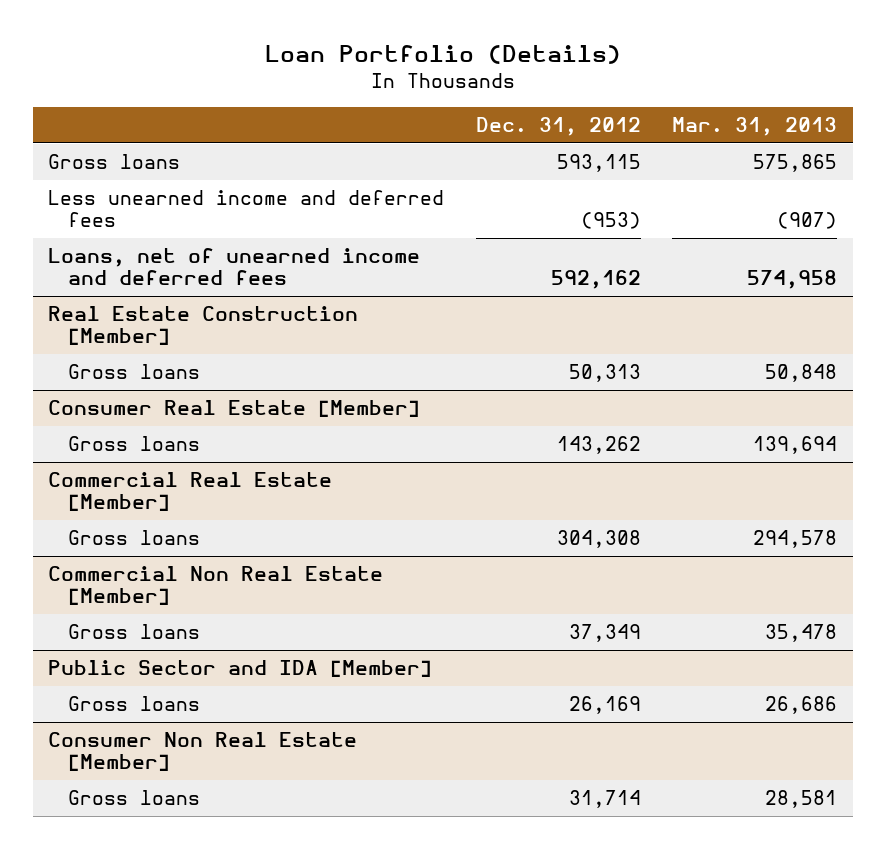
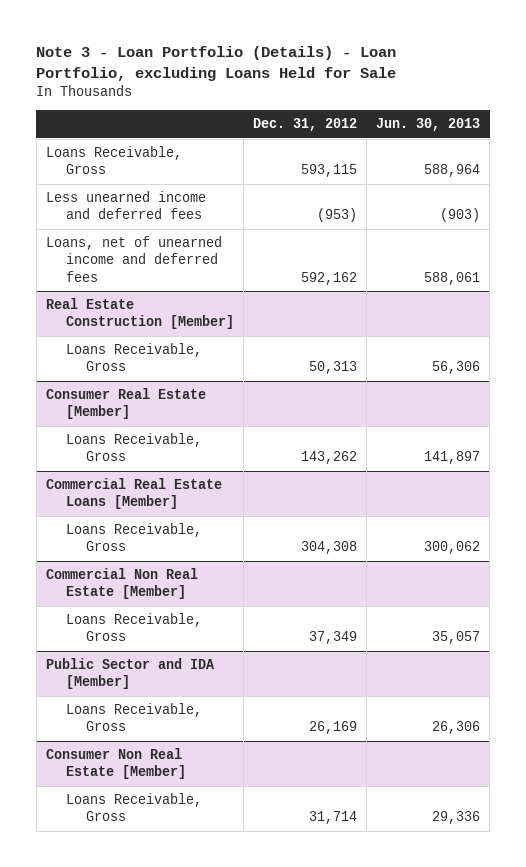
[264,45,621,65] Loan Portfolio (Details) -> [36,46,397,82] Note 3 - Loan Portfolio (Details) - Loan Portfolio, excluding Loans Held for Sale
[672,117,838,137] Mar. 31, 2013 -> none
none -> [376,118,481,132] Jun. 30, 2013
[48,154,181,170] Gross loans -> [45,146,182,175] Loans Receivable, Gross
[67,364,200,380] Gross loans -> [65,343,202,372] Loans Receivable, Gross
[67,436,200,452] Gross loans -> [65,433,202,462] Loans Receivable, Gross
[48,472,333,512] Commercial Real Estate [Member] -> [45,478,222,510] Commercial Real Estate Loans [Member]
[67,530,200,546] Gross loans -> [65,523,202,552] Loans Receivable, Gross
[67,624,200,640] Gross loans -> [65,613,202,642] Loans Receivable, Gross
[67,696,200,712] Gross loans -> [65,703,202,732] Loans Receivable, Gross
[67,790,200,806] Gross loans -> [65,793,202,822] Loans Receivable, Gross

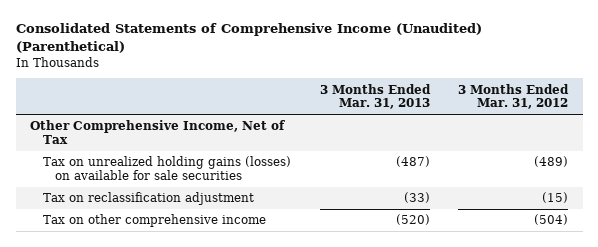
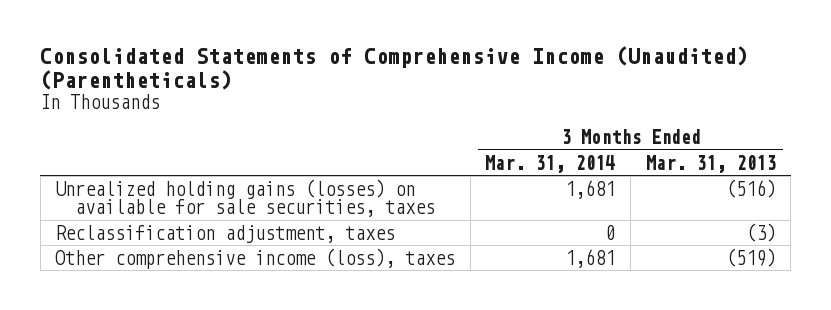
[15,23,482,54] Consolidated Statements of Comprehensive Income (Unaudited) (Parenthetical) -> [40,46,749,91] Consolidated Statements of Comprehensive Income (Unaudited) (Parentheticals)
[458,83,570,110] 3 Months Ended Mar. 31, 2012 -> none
none -> [485,154,616,173] Mar. 31, 2014
[29,120,285,144] Other Comprehensive Income, Net of Tax -> none
[42,156,291,180] Tax on unrealized holding gains (losses) on available for sale securities -> [55,178,436,218] Unrealized holding gains (losses) on available for sale securities, taxes
[395,156,430,168] (487) -> [725,178,776,198] (516)
[42,192,254,206] Tax on reclassification adjustment -> [55,224,396,243] Reclassification adjustment, taxes
[403,192,430,204] (33) -> [745,222,776,242] (3)
[42,214,266,228] Tax on other comprehensive income -> [55,247,456,269] Other comprehensive income (loss), taxes
[395,214,430,226] (520) -> [725,247,776,267] (519)

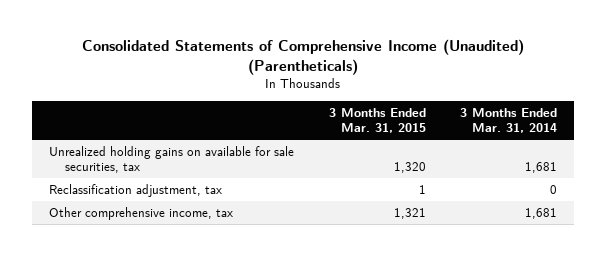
[645,154,776,173] Mar. 31, 2013 -> none
none -> [328,108,426,133] 3 Months Ended Mar. 31, 2015
[55,178,436,218] Unrealized holding gains (losses) on available for sale securities, taxes -> [48,146,294,173] Unrealized holding gains on available for sale securities, tax
[55,224,396,243] Reclassification adjustment, taxes -> [48,184,222,198] Reclassification adjustment, tax
[55,247,456,269] Other comprehensive income (loss), taxes -> [48,207,233,221] Other comprehensive income, tax

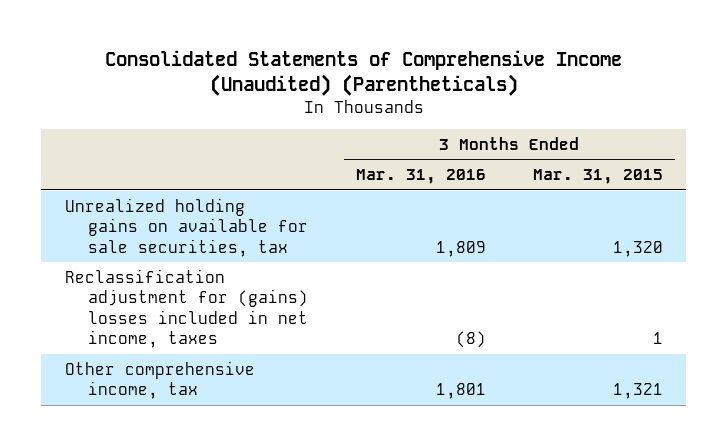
[460,108,558,133] 3 Months Ended Mar. 31, 2014 -> none
none -> [355,169,486,185] Mar. 31, 2016
[48,184,222,198] Reclassification adjustment, tax -> [64,268,309,349] Reclassification adjustment for (gains) losses included in net income, taxes

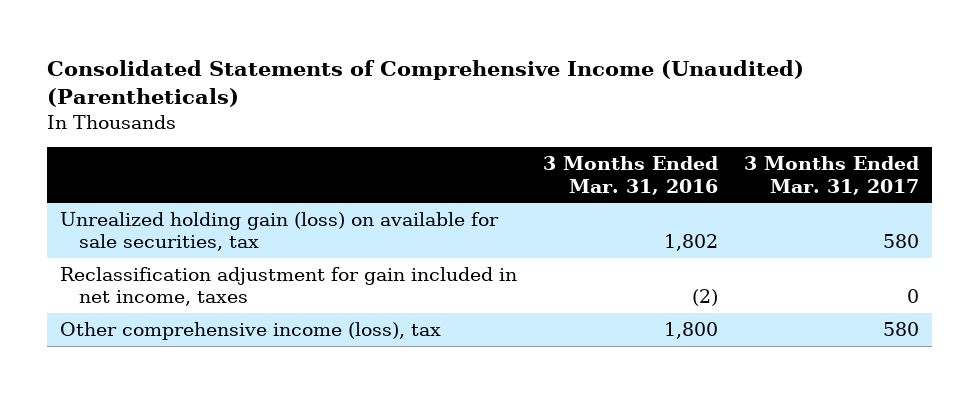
[532,169,663,185] Mar. 31, 2015 -> none
none -> [743,156,919,195] 3 Months Ended Mar. 31, 2017
[64,197,309,257] Unrealized holding gains on available for sale securities, tax -> [59,212,499,252] Unrealized holding gain (loss) on available for sale securities, tax
[435,240,486,257] 1,809 -> [663,234,718,252] 1,802
[64,268,309,349] Reclassification adjustment for (gains) losses included in net income, taxes -> [59,267,517,307] Reclassification adjustment for gain included in net income, taxes
[455,331,486,349] (8) -> [691,289,718,307] (2)
[64,360,255,400] Other comprehensive income, tax -> [59,322,441,341] Other comprehensive income (loss), tax
[435,383,486,400] 1,801 -> [663,322,718,340] 1,800

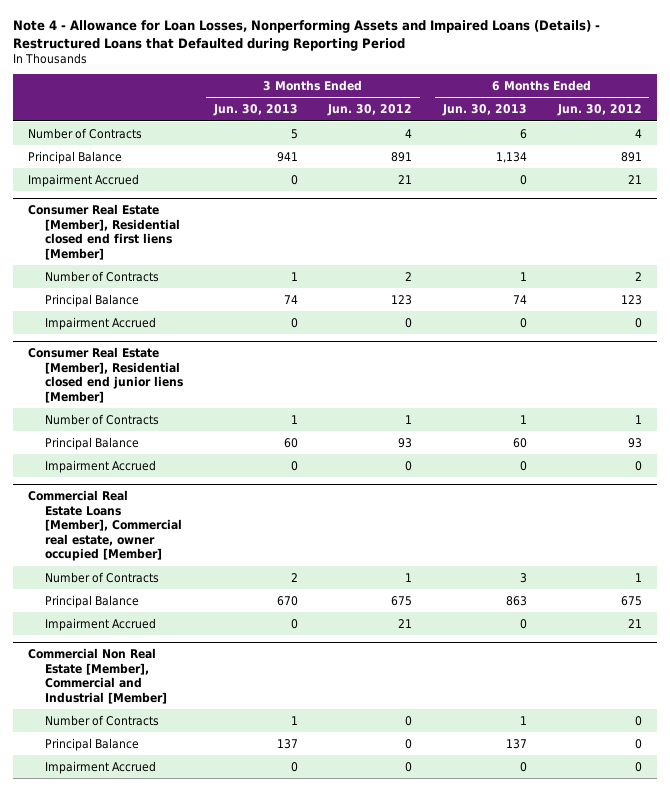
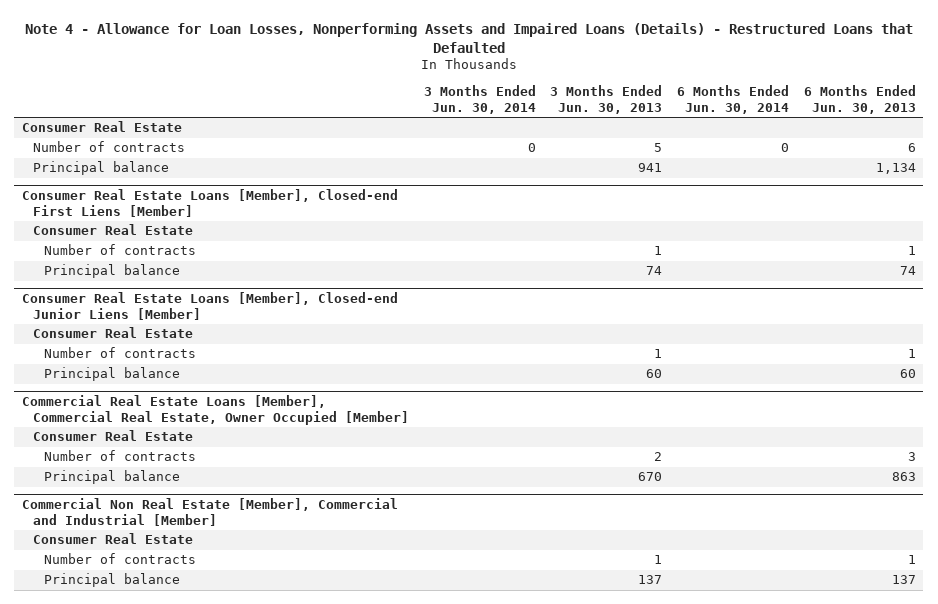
[12,20,600,51] Note 4 - Allowance for Loan Losses, Nonperforming Assets and Impaired Loans (Details) - Restructured Loans that Defaulted during Reporting Period -> [24,22,913,53] Note 4 - Allowance for Loan Losses, Nonperforming Assets and Impaired Loans (Details) - Restructured Loans that Defaulted
[327,104,413,117] Jun. 30, 2012 -> none
[556,104,642,117] Jun. 30, 2012 -> none
none -> [423,85,536,115] 3 Months Ended Jun. 30, 2014
none -> [677,85,790,115] 6 Months Ended Jun. 30, 2014
[27,173,139,187] Impairment Accrued -> none
[45,316,157,330] Impairment Accrued -> none
[45,459,157,473] Impairment Accrued -> none
[45,617,157,631] Impairment Accrued -> none
none -> [21,121,182,133] Consumer Real Estate
[27,127,142,139] Number of Contracts -> [32,141,185,153] Number of contracts
[27,150,122,164] Principal Balance -> [32,161,169,176] Principal balance
[27,204,181,260] Consumer Real Estate [Member], Residential closed end first liens [Member] -> [21,189,398,218] Consumer Real Estate Loans [Member], Closed-end First Liens [Member]
none -> [32,224,193,236] Consumer Real Estate
[45,270,160,282] Number of Contracts -> [44,244,197,256] Number of contracts
[45,293,140,307] Principal Balance -> [44,264,181,279] Principal balance
[27,347,184,403] Consumer Real Estate [Member], Residential closed end junior liens [Member] -> [21,292,398,321] Consumer Real Estate Loans [Member], Closed-end Junior Liens [Member]
none -> [32,327,193,339] Consumer Real Estate
[45,413,160,425] Number of Contracts -> [44,347,197,359] Number of contracts
[45,436,140,450] Principal Balance -> [44,367,181,382] Principal balance
[27,490,183,562] Commercial Real Estate Loans [Member], Commercial real estate, owner occupied [Member] -> [21,395,409,426] Commercial Real Estate Loans [Member], Commercial Real Estate, Owner Occupied [Member]
none -> [32,430,193,442] Consumer Real Estate
[45,571,160,583] Number of Contracts -> [44,450,197,462] Number of contracts
[45,594,140,608] Principal Balance -> [44,470,181,485] Principal balance
[45,760,157,774] Impairment Accrued -> none
none -> [32,533,193,545] Consumer Real Estate
[45,714,160,726] Number of Contracts -> [44,553,197,565] Number of contracts
[45,737,140,751] Principal Balance -> [44,573,181,588] Principal balance

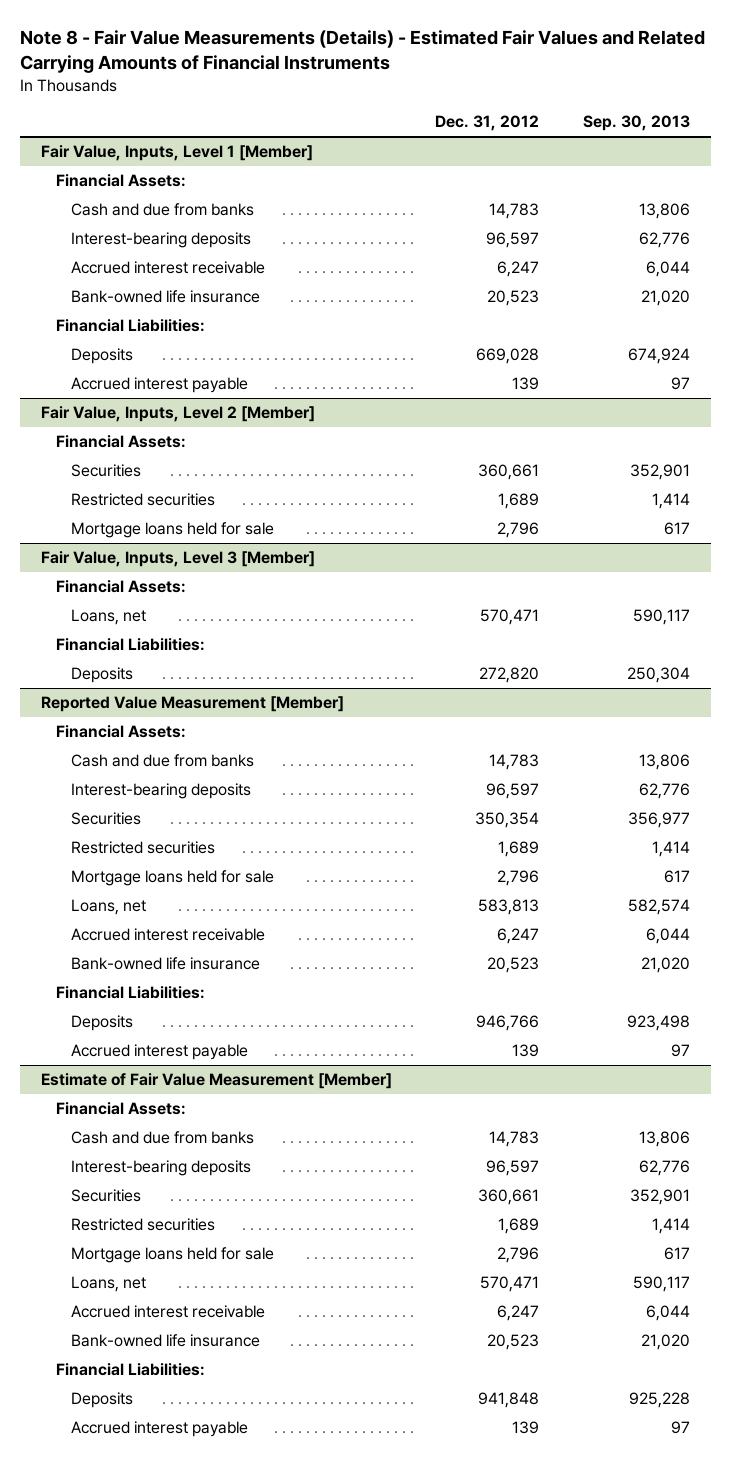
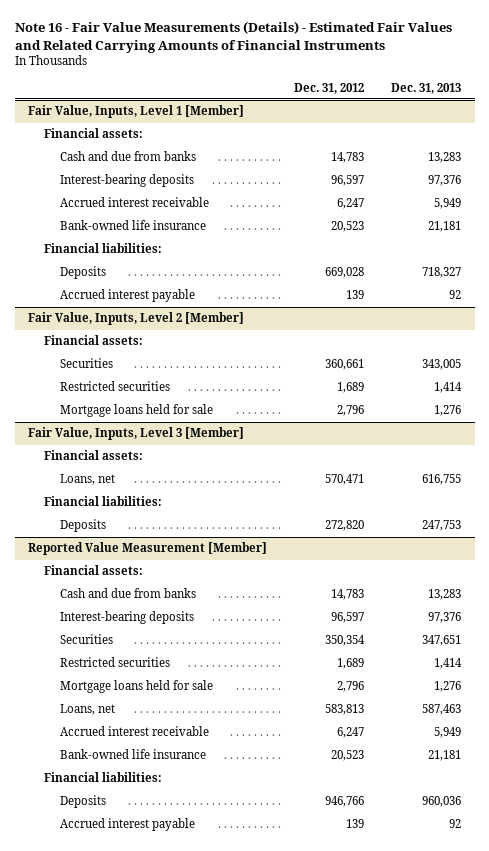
[19,30,705,74] Note 8 - Fair Value Measurements (Details) - Estimated Fair Values and Related Carrying Amounts of Financial Instruments -> [14,21,452,53] Note 16 - Fair Value Measurements (Details) - Estimated Fair Values and Related Carrying Amounts of Financial Instruments
[582,115,690,132] Sep. 30, 2013 -> none
none -> [391,82,462,94] Dec. 31, 2013
[56,174,187,188] Financial Assets: -> [44,128,144,139] Financial assets:
[56,319,206,333] Financial Liabilities: -> [44,243,163,254] Financial liabilities:
[56,435,187,449] Financial Assets: -> [44,335,144,346] Financial assets:
[56,580,187,594] Financial Assets: -> [44,450,144,461] Financial assets:
[56,638,206,652] Financial Liabilities: -> [44,496,163,507] Financial liabilities:
[56,725,187,739] Financial Assets: -> [44,565,144,576] Financial assets:
[56,986,206,1000] Financial Liabilities: -> [44,772,163,783] Financial liabilities:
[41,1073,393,1090] Estimate of Fair Value Measurement [Member] -> none
[56,1102,187,1116] Financial Assets: -> none
[71,1131,255,1145] Cash and due from banks -> none
[71,1160,252,1177] Interest-bearing deposits -> none
[71,1189,142,1203] Securities -> none
[71,1218,216,1232] Restricted securities -> none
[71,1247,275,1264] Mortgage loans held for sale -> none
[71,1276,147,1293] Loans, net -> none
[71,1305,266,1319] Accrued interest receivable -> none
[71,1334,261,1348] Bank-owned life insurance -> none
[56,1363,206,1377] Financial Liabilities: -> none
[71,1392,134,1409] Deposits -> none
[71,1421,249,1438] Accrued interest payable -> none

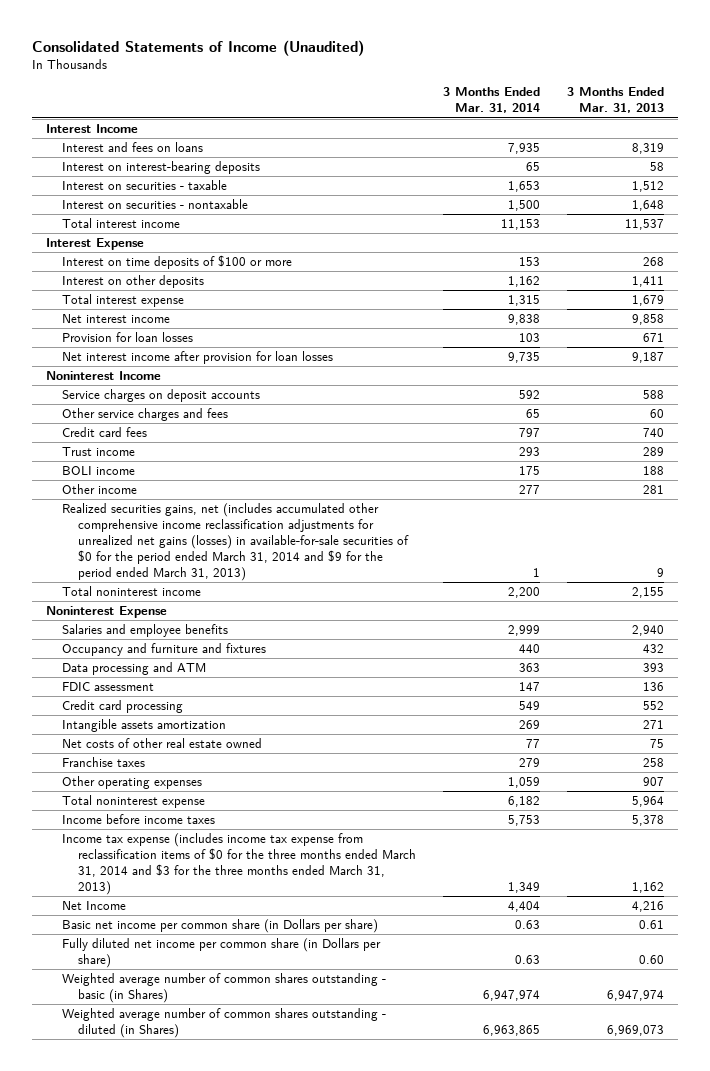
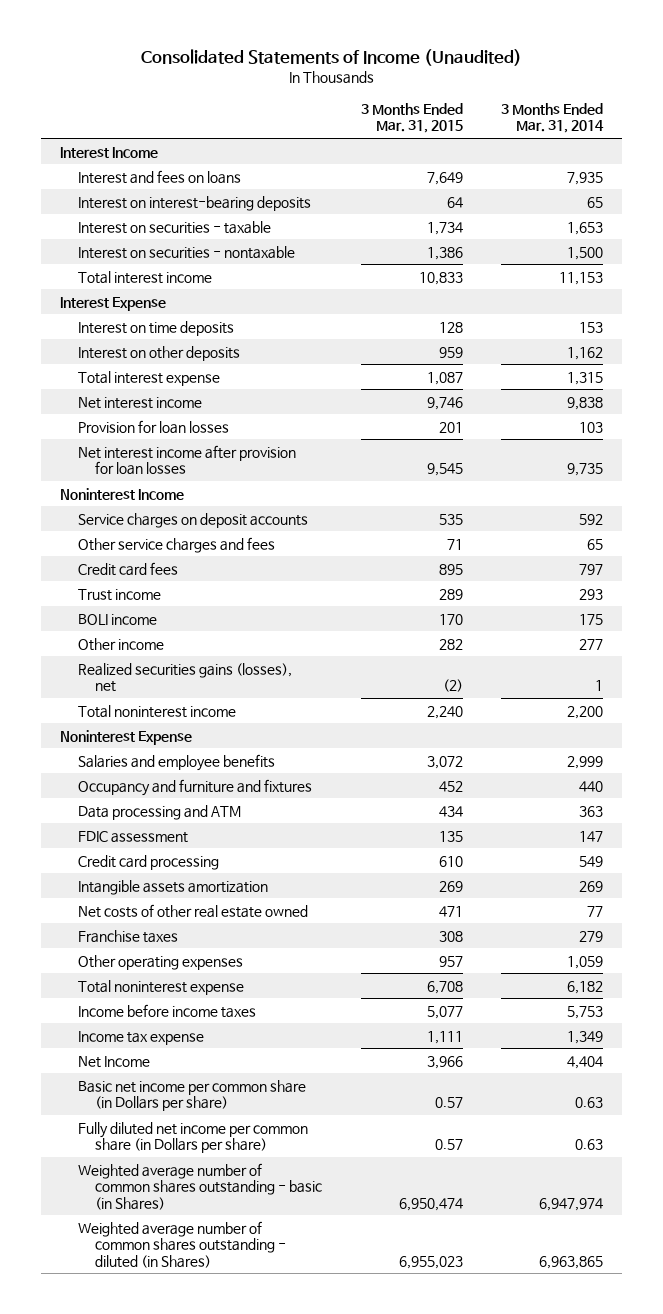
[567,87,665,114] 3 Months Ended Mar. 31, 2013 -> none
none -> [360,102,463,134] 3 Months Ended Mar. 31, 2015
[61,255,292,270] Interest on time deposits of $100 or more -> [77,320,234,336] Interest on time deposits
[61,503,409,581] Realized securities gains, net (includes accumulated other comprehensive income reclassification adjustments for unrealized net gains (losses) in available-for-sale securities of $0 for the period ended March 31, 2014 and $9 for the period ended March 31, 2013) -> [77,662,292,693] Realized securities gains (losses), net
[61,833,416,896] Income tax expense (includes income tax expense from reclassification items of $0 for the three months ended March 31, 2014 and $3 for the three months ended March 31, 2013) -> [77,1030,204,1045] Income tax expense

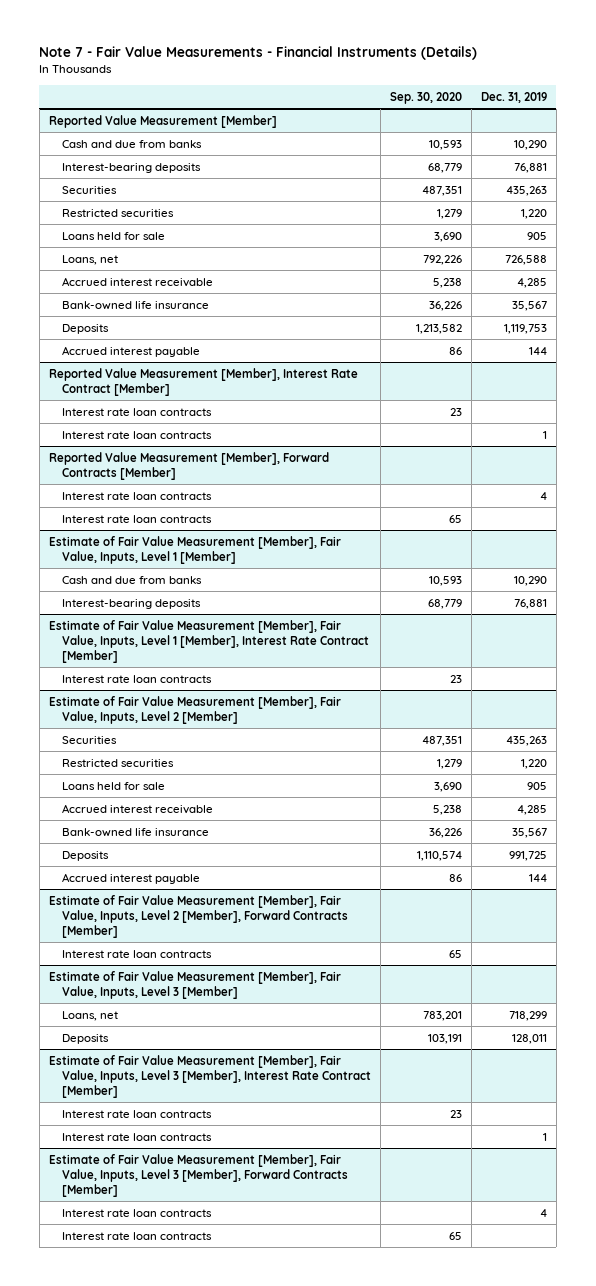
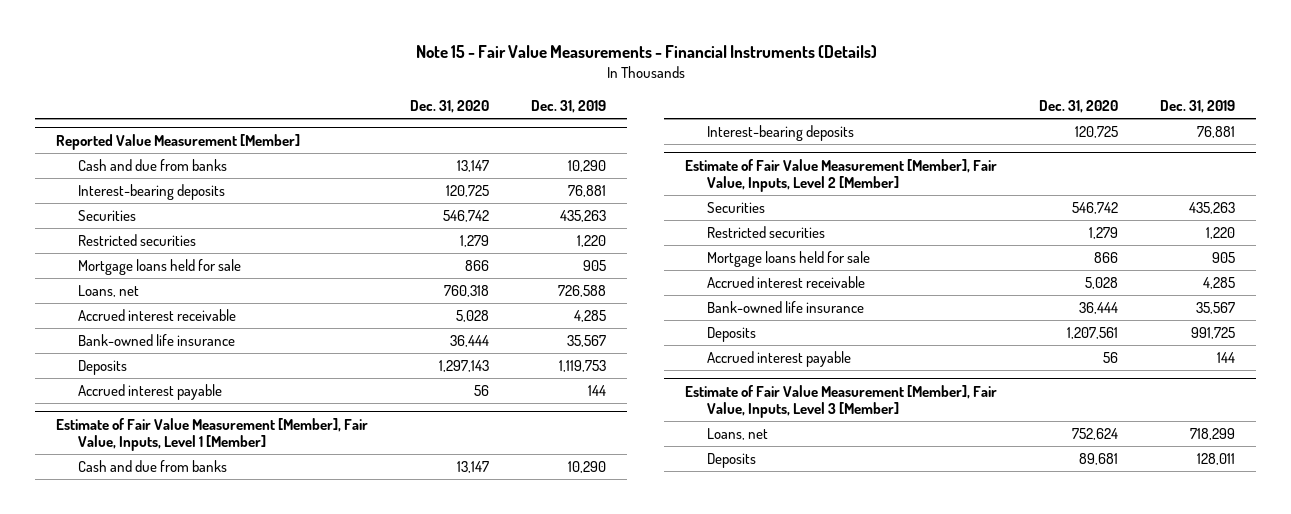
[39,46,478,61] Note 7 - Fair Value Measurements - Financial Instruments (Details) -> [415,45,877,59] Note 15 - Fair Value Measurements - Financial Instruments (Details)
[389,91,462,104] Sep. 30, 2020 -> none
none -> [409,100,489,114] Dec. 31, 2020
[61,231,165,240] Loans held for sale -> [77,258,241,275] Mortgage loans held for sale
[48,367,358,396] Reported Value Measurement [Member], Interest Rate Contract [Member] -> none
[61,407,212,416] Interest rate loan contracts -> none
[61,430,212,439] Interest rate loan contracts -> none
[48,451,329,480] Reported Value Measurement [Member], Forward Contracts [Member] -> none
[61,491,212,500] Interest rate loan contracts -> none
[61,514,212,523] Interest rate loan contracts -> none
[48,619,369,663] Estimate of Fair Value Measurement [Member], Fair Value, Inputs, Level 1 [Member], Interest Rate Contract [Member] -> none
[61,674,212,683] Interest rate loan contracts -> none
[61,781,165,790] Loans held for sale -> [706,250,870,267] Mortgage loans held for sale
[48,894,348,938] Estimate of Fair Value Measurement [Member], Fair Value, Inputs, Level 2 [Member], Forward Contracts [Member] -> none
[61,949,212,958] Interest rate loan contracts -> none
[48,1054,371,1098] Estimate of Fair Value Measurement [Member], Fair Value, Inputs, Level 3 [Member], Interest Rate Contract [Member] -> none
[61,1109,212,1118] Interest rate loan contracts -> none
[61,1132,212,1141] Interest rate loan contracts -> none
[48,1153,348,1197] Estimate of Fair Value Measurement [Member], Fair Value, Inputs, Level 3 [Member], Forward Contracts [Member] -> none
[61,1208,212,1217] Interest rate loan contracts -> none
[61,1231,212,1240] Interest rate loan contracts -> none

